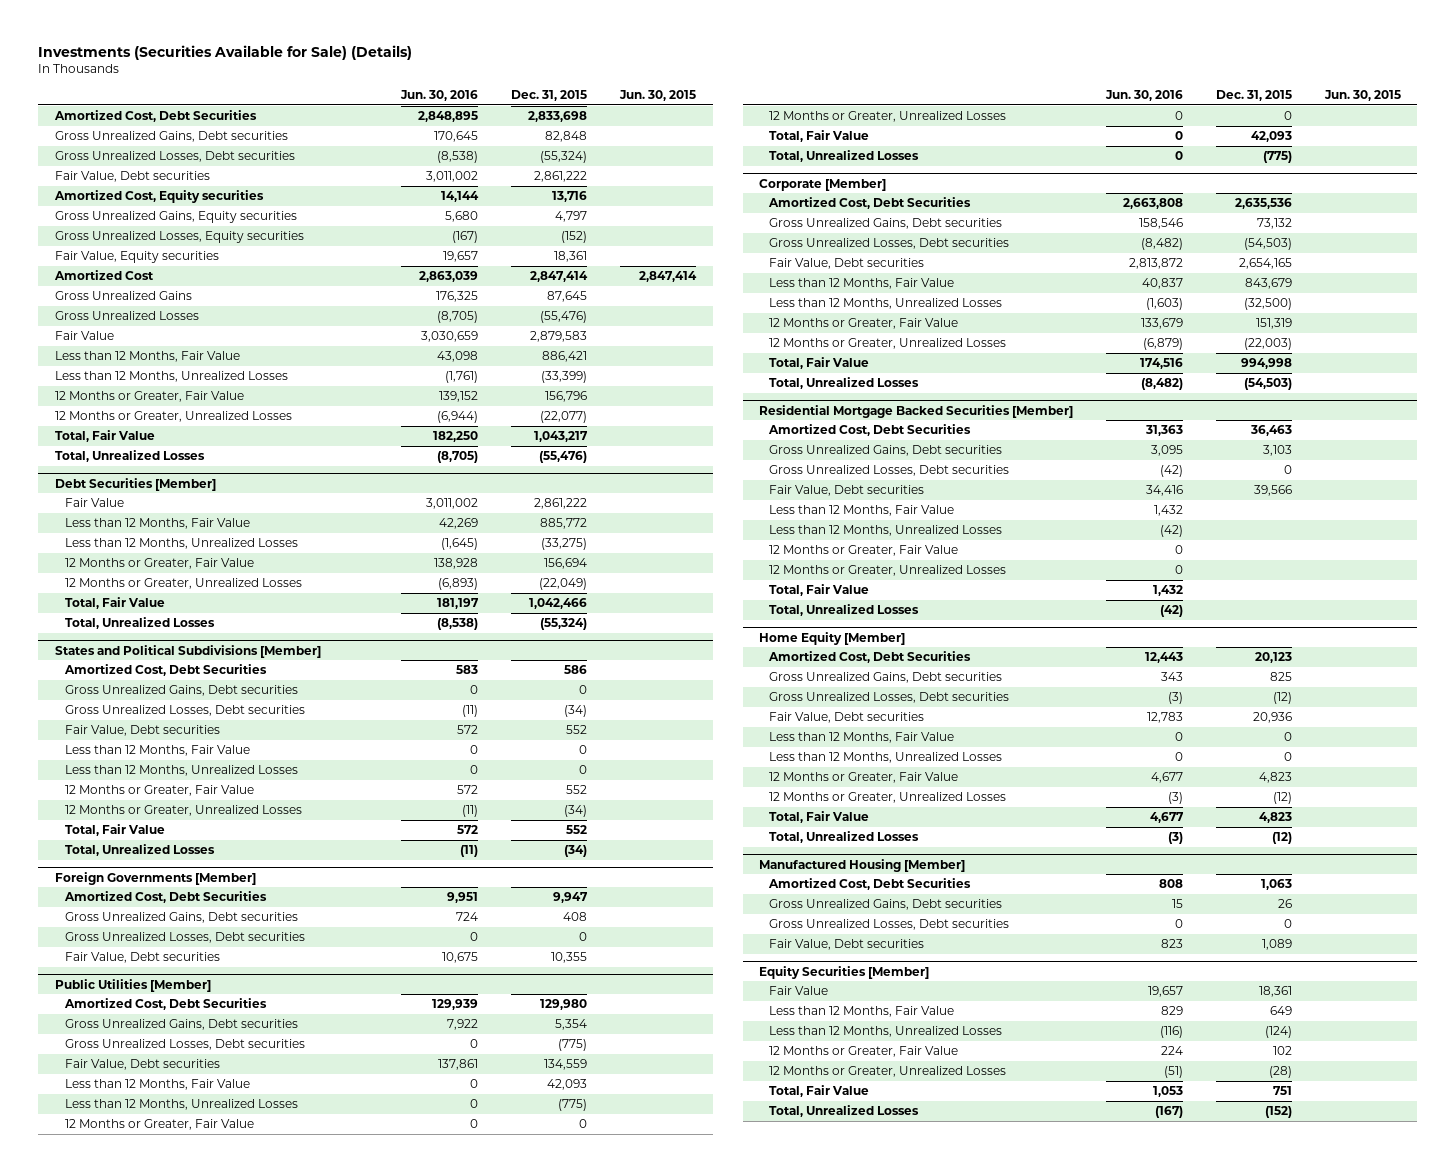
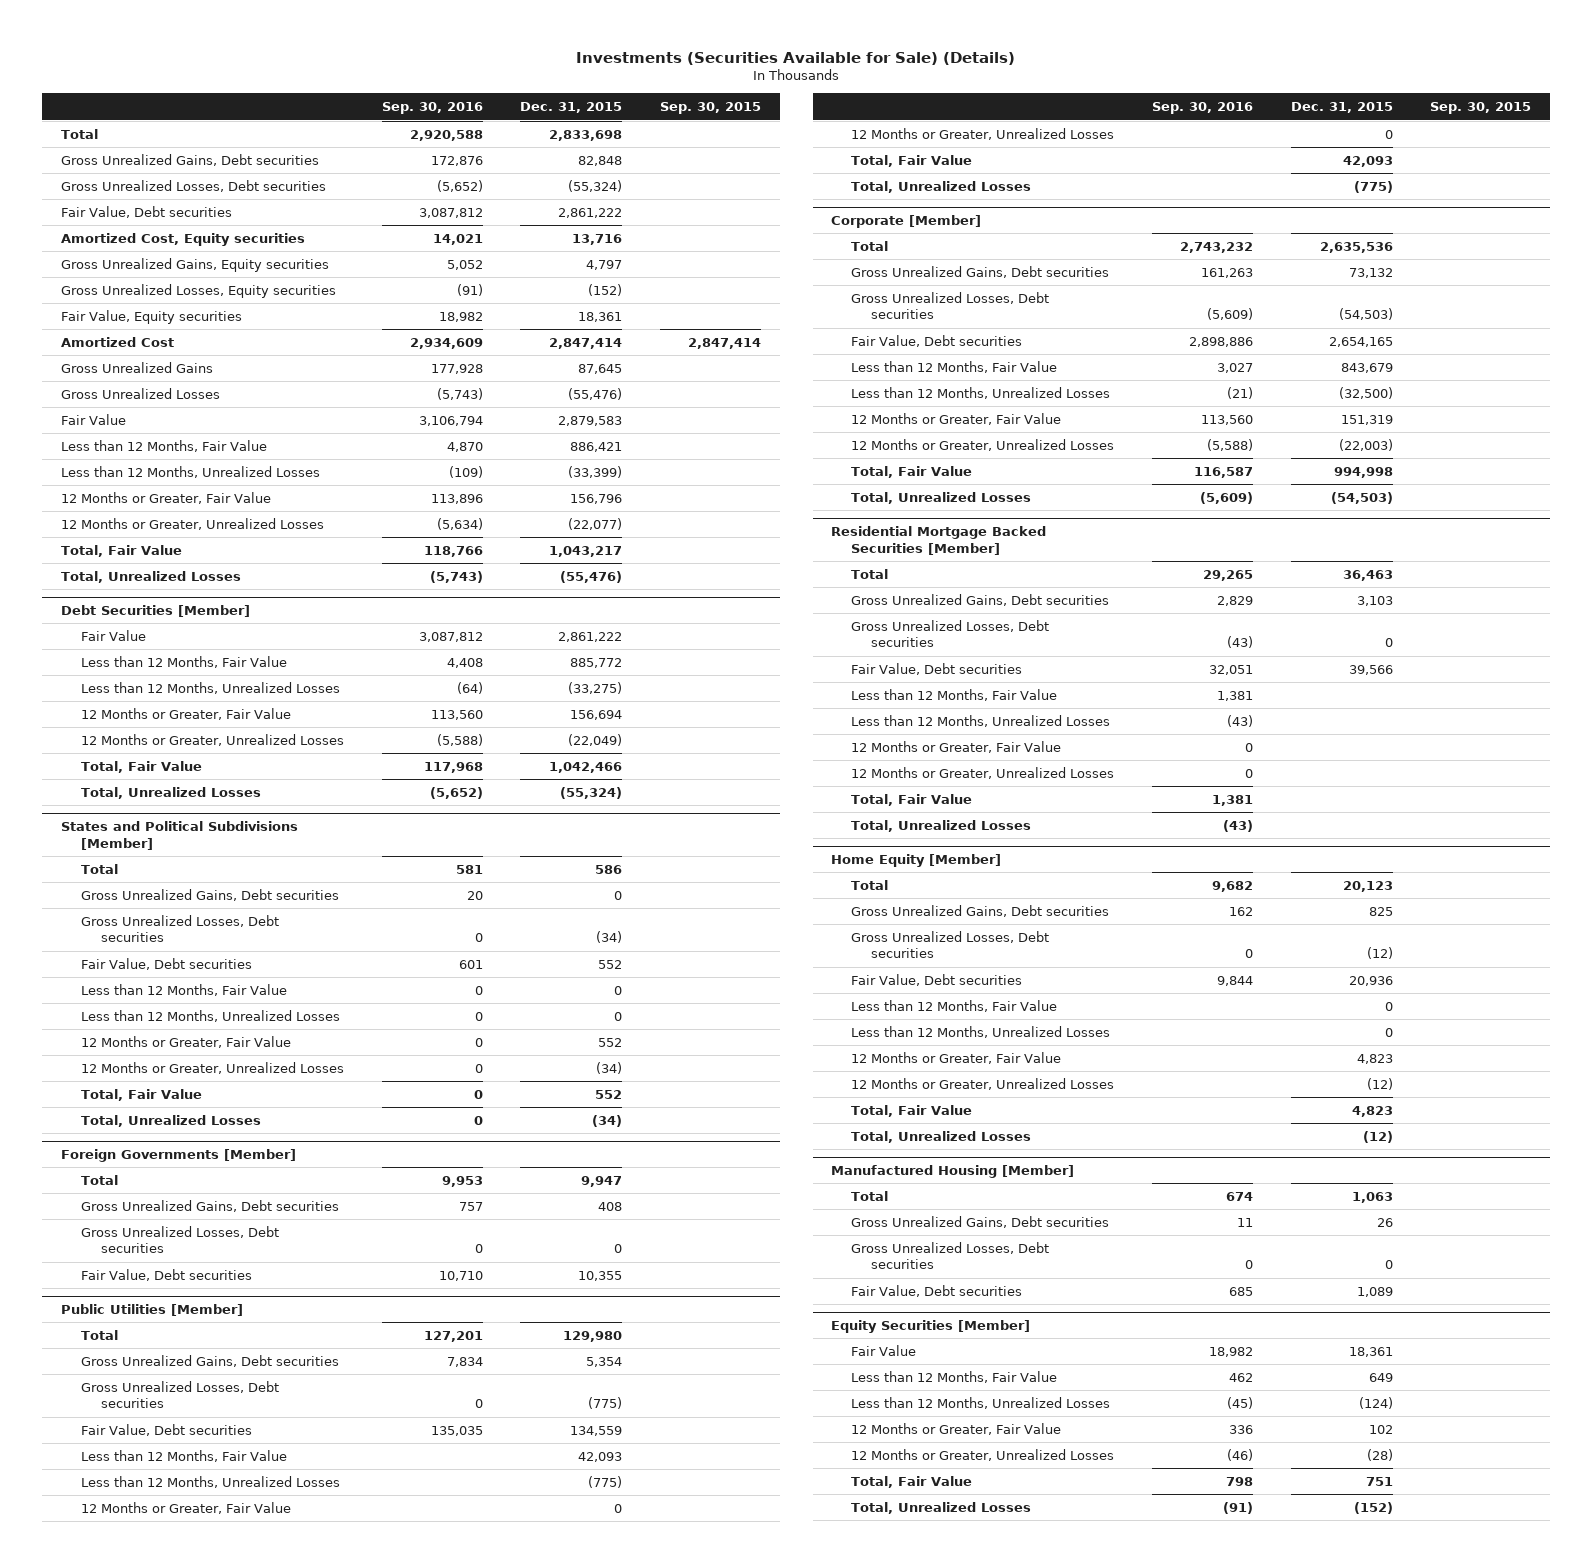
[400,90,479,102] Jun. 30, 2016 -> none
[619,90,697,102] Jun. 30, 2015 -> none
none -> [381,102,483,115] Sep. 30, 2016
none -> [659,102,761,115] Sep. 30, 2015
[53,109,257,122] Amortized Cost, Debt Securities -> [61,128,99,139] Total
[63,663,267,676] Amortized Cost, Debt Securities -> [81,863,119,874] Total
[63,890,267,903] Amortized Cost, Debt Securities -> [81,1174,119,1185] Total
[63,997,267,1010] Amortized Cost, Debt Securities -> [81,1329,119,1340] Total
[768,196,972,209] Amortized Cost, Debt Securities -> [851,240,889,251] Total
[768,423,972,436] Amortized Cost, Debt Securities -> [851,568,889,579] Total
[768,650,972,663] Amortized Cost, Debt Securities -> [851,879,889,890] Total
[768,877,972,890] Amortized Cost, Debt Securities -> [851,1190,889,1201] Total

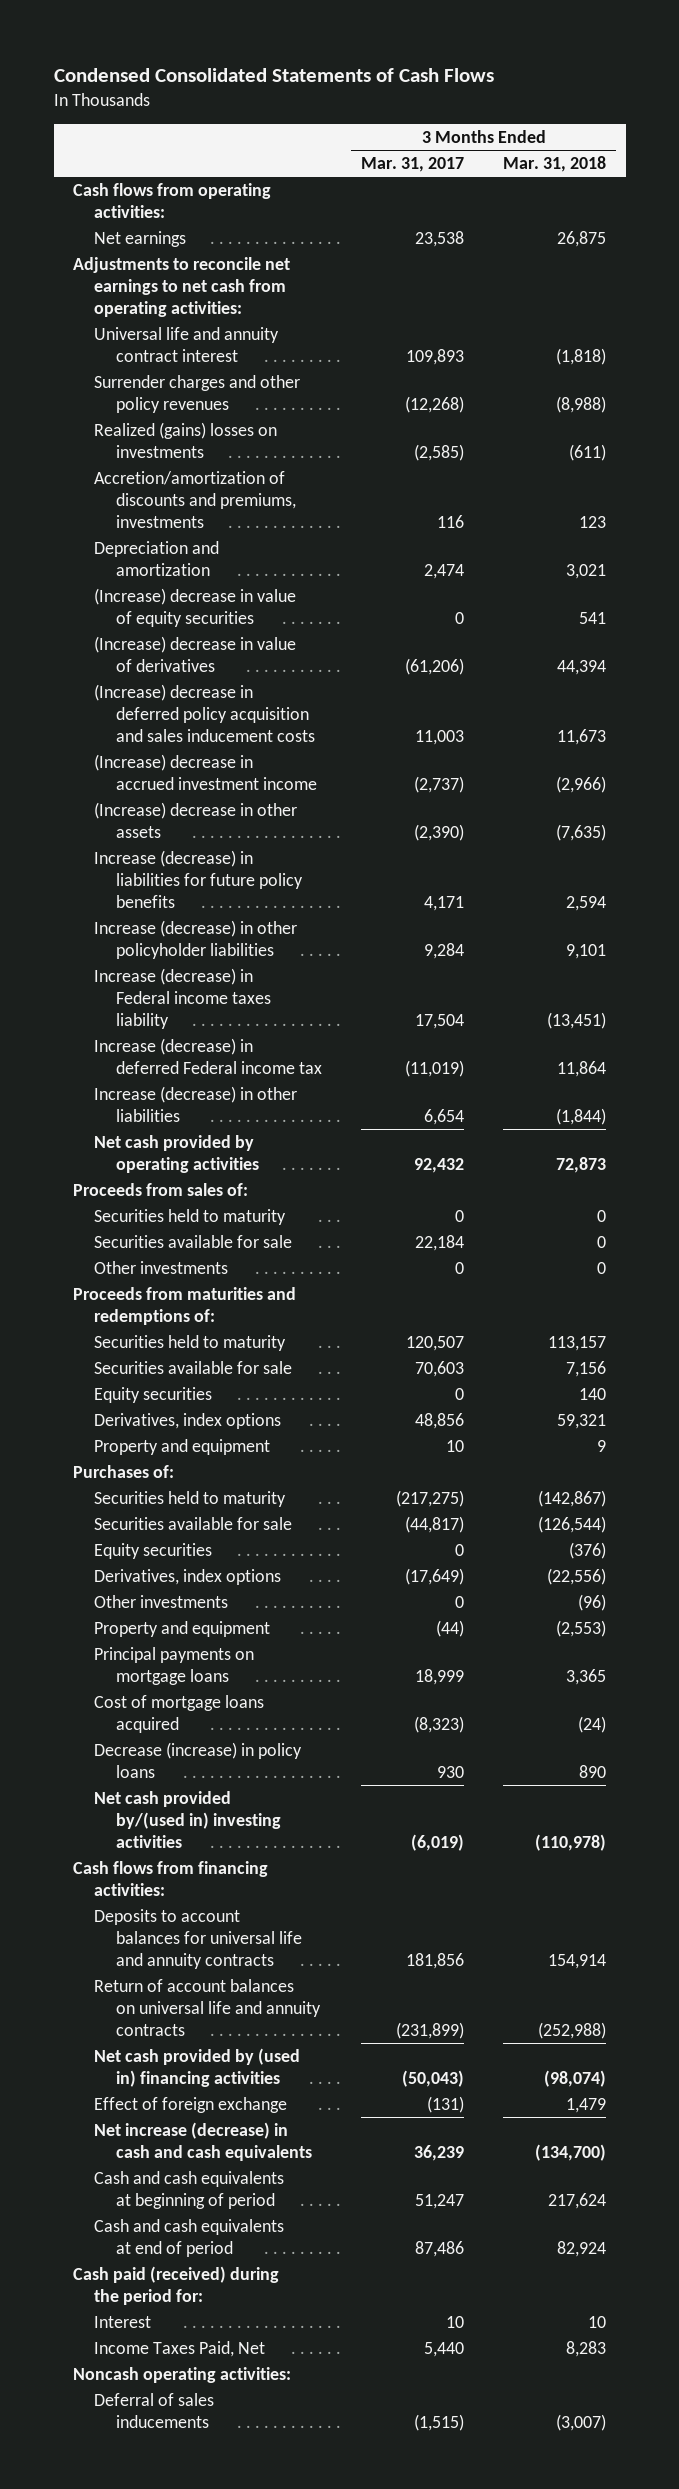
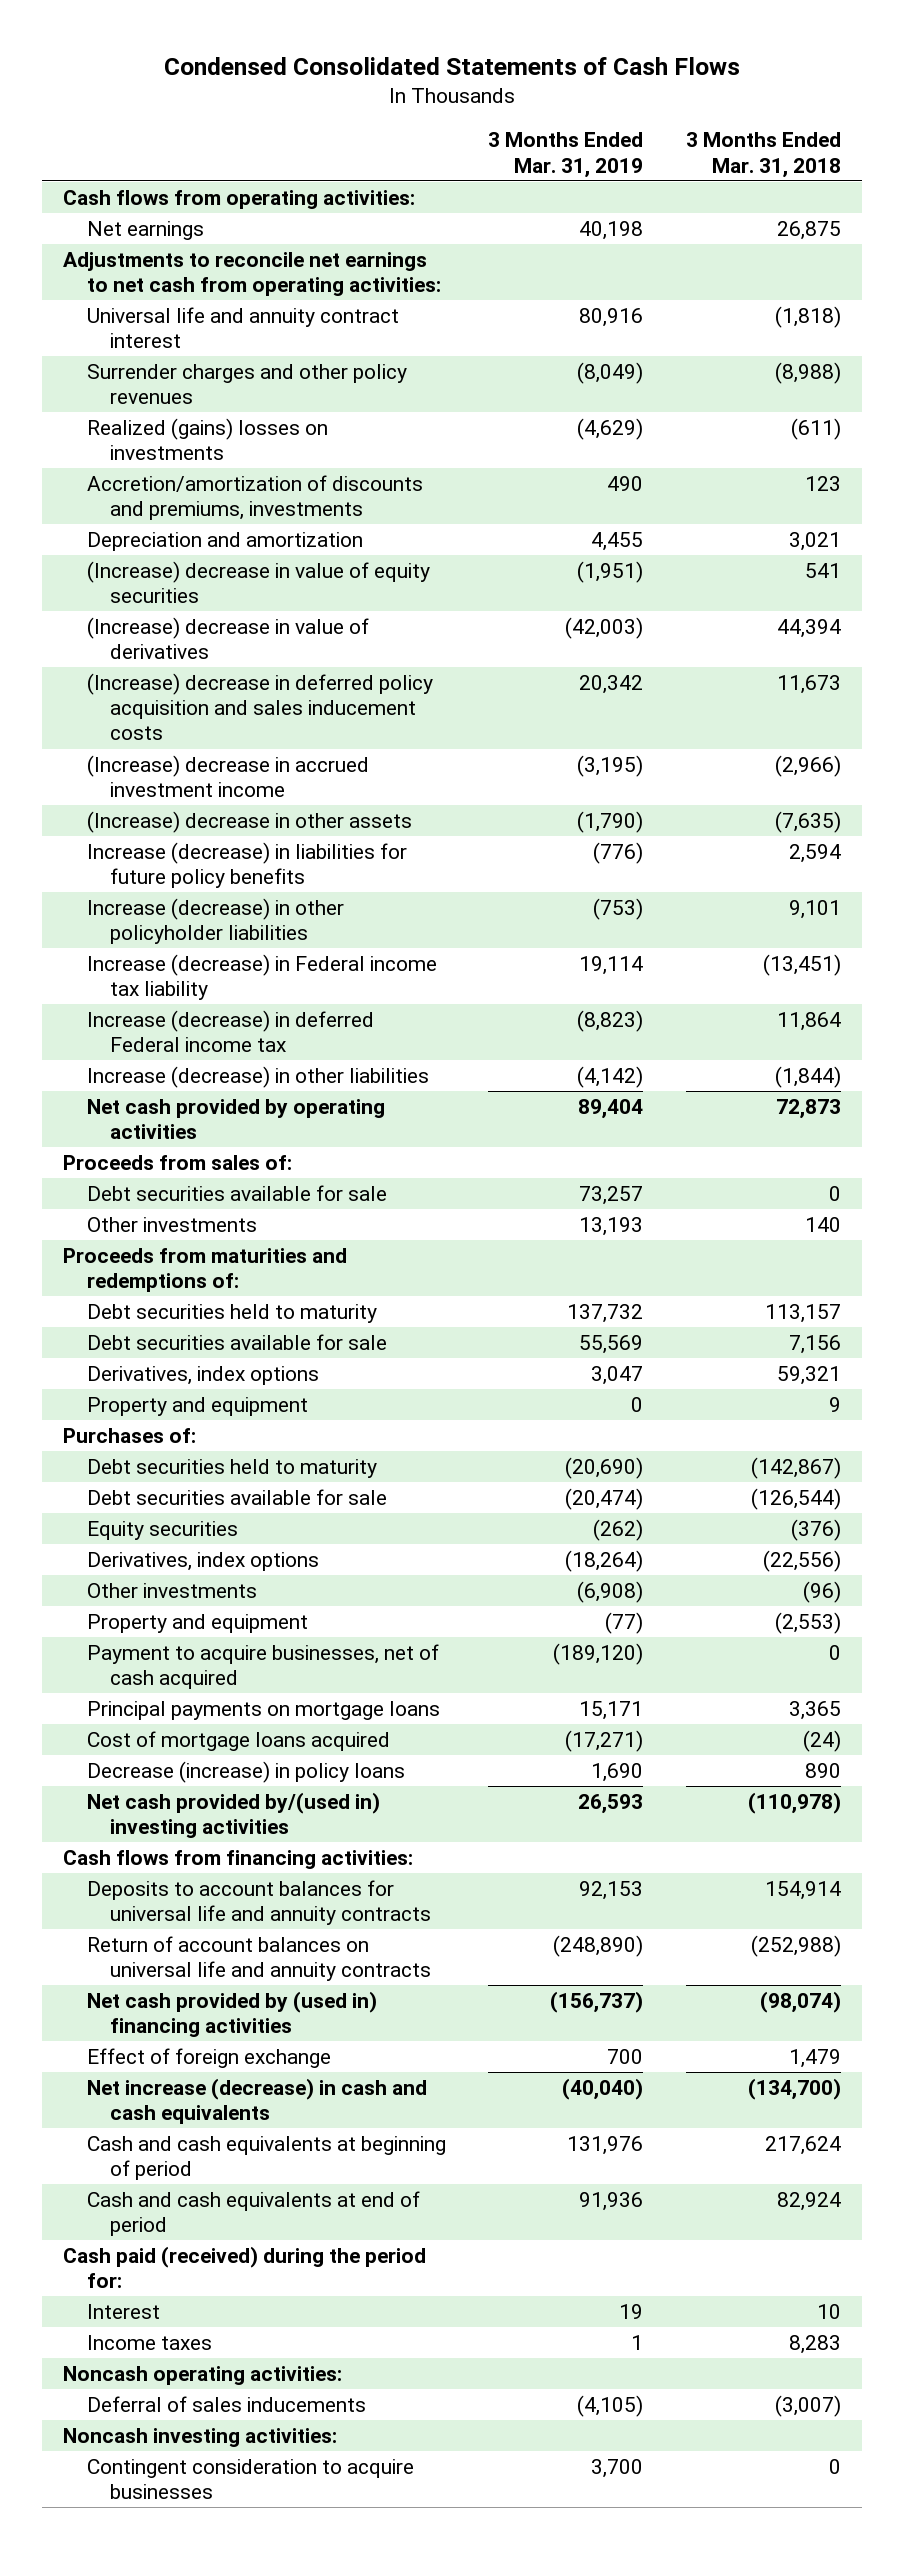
[360,157,464,173] Mar. 31, 2017 -> none
none -> [488,132,644,178] 3 Months Ended Mar. 31, 2019
[94,968,271,1029] Increase (decrease) in Federal income taxes liability -> [86,954,437,1001] Increase (decrease) in Federal income tax liability
[94,1209,287,1226] Securities held to maturity -> none
[94,1235,293,1249] Securities available for sale -> [86,1185,387,1202] Debt securities available for sale
[597,1262,607,1275] 0 -> [805,1217,842,1233] 140
[94,1387,213,1404] Equity securities -> none
[94,1335,287,1352] Securities held to maturity -> [86,1304,377,1324] Debt securities held to maturity
[94,1361,293,1375] Securities available for sale -> [86,1334,387,1351] Debt securities available for sale
[94,1491,287,1508] Securities held to maturity -> [86,1459,377,1479] Debt securities held to maturity
[94,1517,293,1531] Securities available for sale -> [86,1489,387,1506] Debt securities available for sale
none -> [86,1644,439,1690] Payment to acquire businesses, net of cash acquired
[94,2341,266,2358] Income Taxes Paid, Net -> [86,2335,212,2351] Income taxes
none -> [63,2428,338,2448] Noncash investing activities:
none -> [86,2459,414,2500] Contingent consideration to acquire businesses

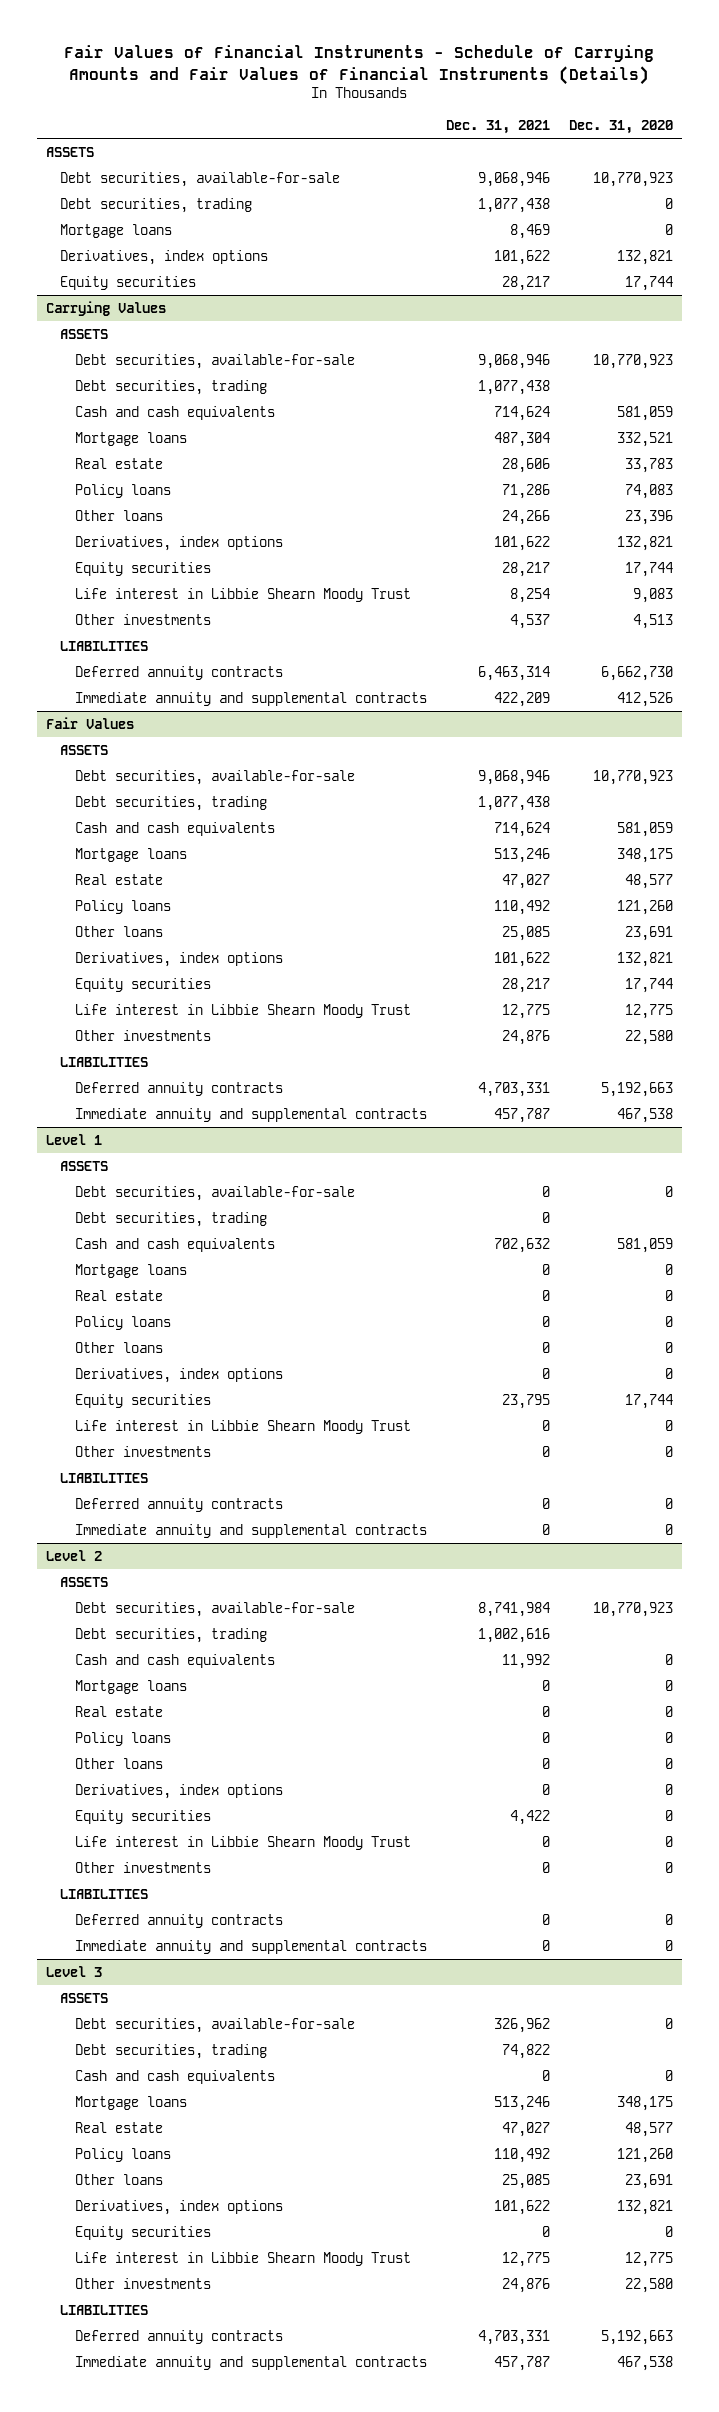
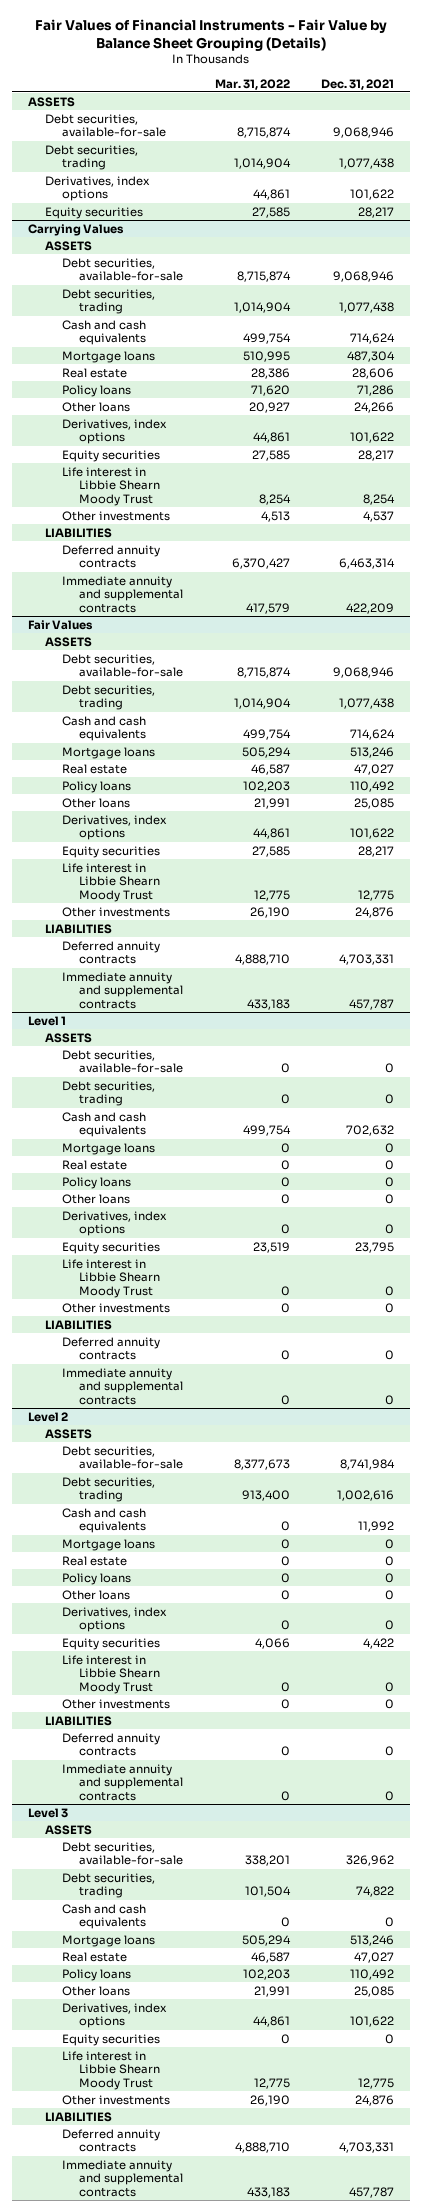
[64,45,655,85] Fair Values of Financial Instruments - Schedule of Carrying Amounts and Fair Values of Financial Instruments (Details) -> [34,18,387,51] Fair Values of Financial Instruments - Fair Value by Balance Sheet Grouping (Details)
[568,120,673,135] Dec. 31, 2020 -> none
none -> [214,78,290,90] Mar. 31, 2022
[60,223,173,238] Mortgage loans -> none

